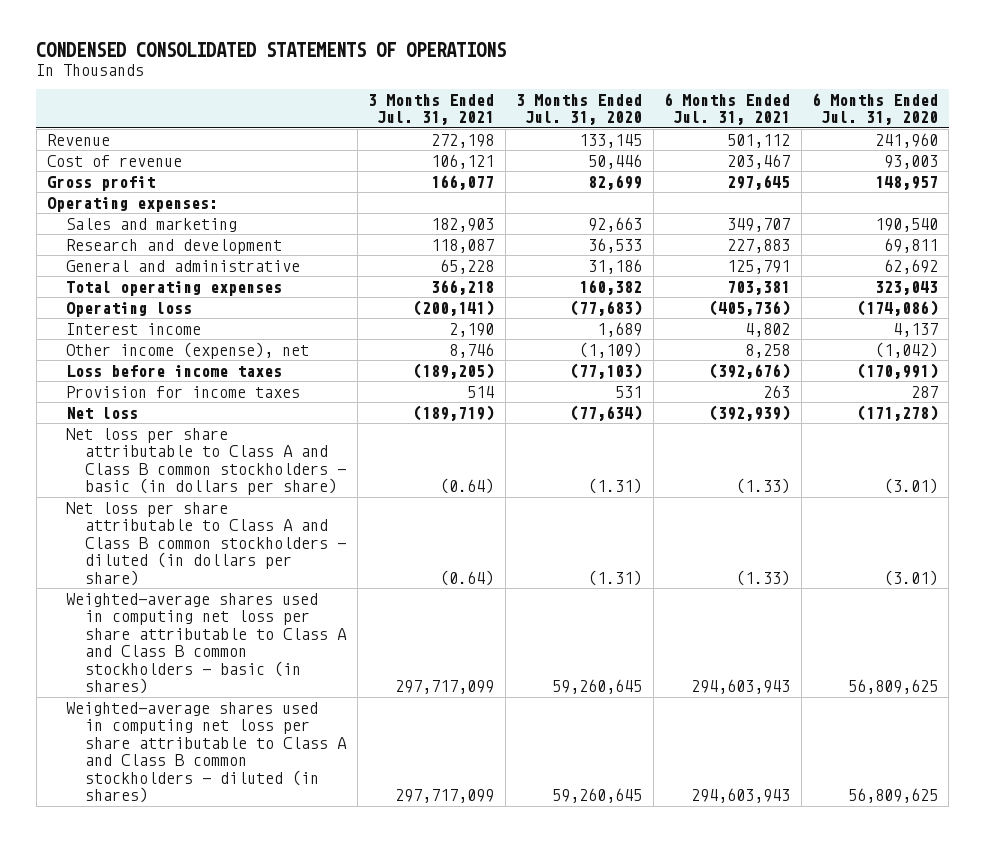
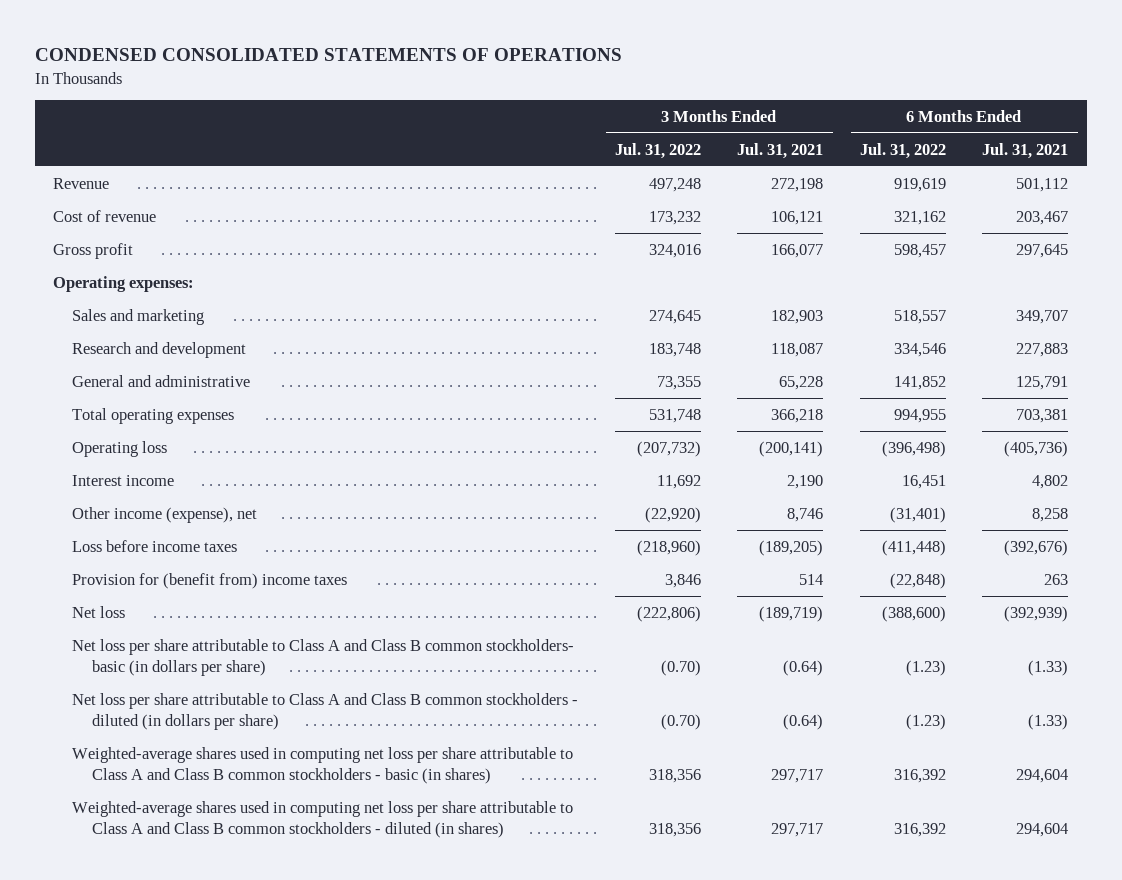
[516,93,643,126] 3 Months Ended Jul. 31, 2020 -> none
[811,92,938,126] 6 Months Ended Jul. 31, 2020 -> none
none -> [614,142,701,159] Jul. 31, 2022
none -> [859,142,946,159] Jul. 31, 2022
[66,385,301,398] Provision for income taxes -> [72,572,348,589] Provision for (benefit from) income taxes
[66,427,347,496] Net loss per share attributable to Class A and Class B common stockholders - basic (in dollars per share) -> [72,638,575,677] Net loss per share attributable to Class A and Class B common stockholders- basic (in dollars per share)
[395,680,495,695] 297,717,099 -> [771,769,824,784] 297,717
[691,679,791,695] 294,603,943 -> [1016,769,1069,784] 294,604
[395,789,495,804] 297,717,099 -> [771,823,824,838] 297,717
[691,788,791,804] 294,603,943 -> [1016,823,1069,838] 294,604

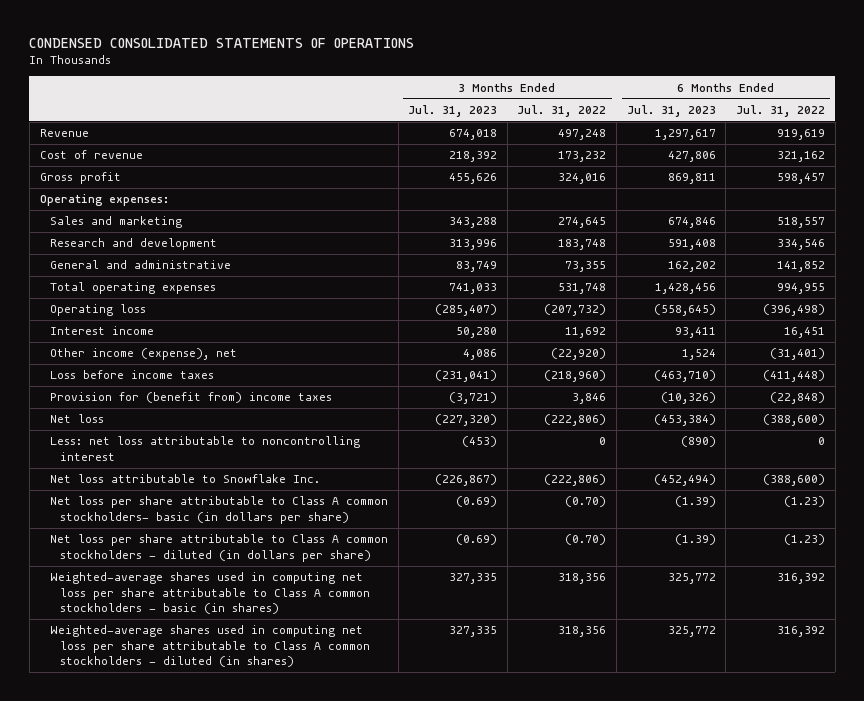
[737,142,824,159] Jul. 31, 2021 -> none
[982,142,1069,159] Jul. 31, 2021 -> none
none -> [408,104,498,117] Jul. 31, 2023
none -> [626,104,716,117] Jul. 31, 2023
none -> [49,436,360,461] Less: net loss attributable to noncontrolling interest
none -> [49,474,320,484] Net loss attributable to Snowflake Inc.
[72,638,575,677] Net loss per share attributable to Class A and Class B common stockholders- basic (in dollars per share) -> [49,496,388,524] Net loss per share attributable to Class A common stockholders- basic (in dollars per share)
[72,692,579,731] Net loss per share attributable to Class A and Class B common stockholders - diluted (in dollars per share) -> [49,534,388,562] Net loss per share attributable to Class A common stockholders - diluted (in dollars per share)
[72,746,574,785] Weighted-average shares used in computing net loss per share attributable to Class A and Class B common stockholders - basic (in shares) -> [49,572,371,615] Weighted-average shares used in computing net loss per share attributable to Class A common stockholders - basic (in shares)
[72,800,574,839] Weighted-average shares used in computing net loss per share attributable to Class A and Class B common stockholders - diluted (in shares) -> [49,625,371,668] Weighted-average shares used in computing net loss per share attributable to Class A common stockholders - diluted (in shares)

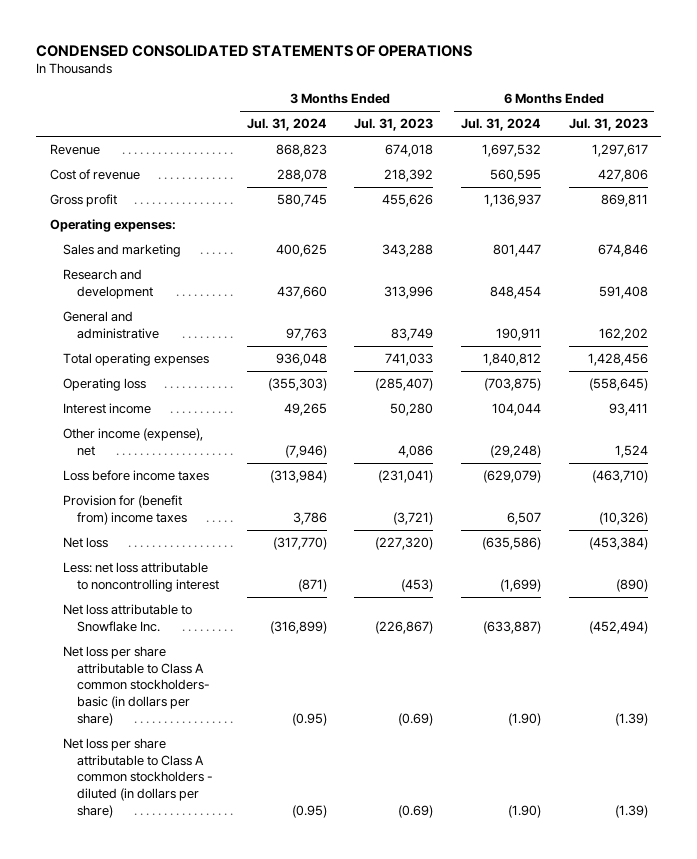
[517,104,607,117] Jul. 31, 2022 -> none
[735,104,825,117] Jul. 31, 2022 -> none
none -> [246,118,327,132] Jul. 31, 2024
none -> [460,118,541,132] Jul. 31, 2024
[49,572,371,615] Weighted-average shares used in computing net loss per share attributable to Class A common stockholders - basic (in shares) -> none
[49,625,371,668] Weighted-average shares used in computing net loss per share attributable to Class A common stockholders - diluted (in shares) -> none

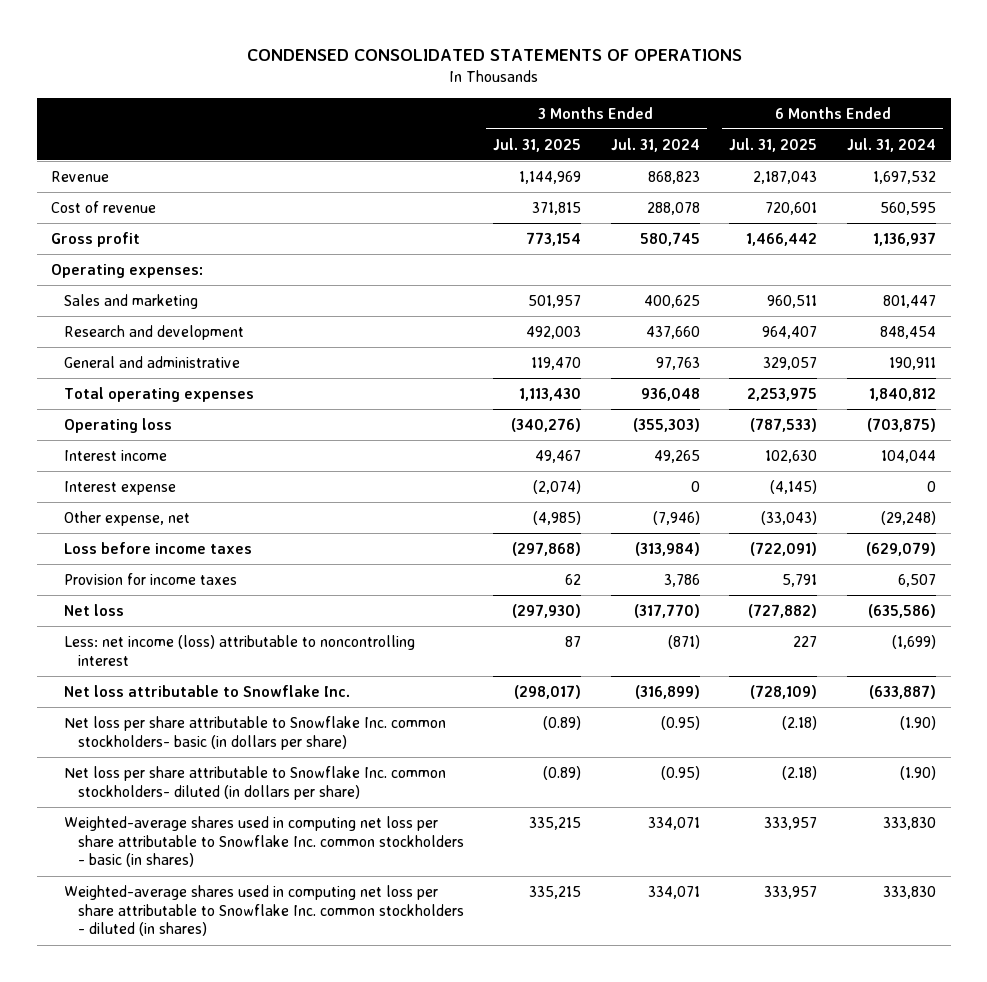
[354,118,434,132] Jul. 31, 2023 -> none
[568,118,648,132] Jul. 31, 2023 -> none
none -> [493,137,582,152] Jul. 31, 2025
none -> [729,137,818,152] Jul. 31, 2025
none -> [64,480,177,495] Interest expense
[63,428,204,456] Other income (expense), net -> [64,510,191,526] Other expense, net
[63,495,188,525] Provision for (benefit from) income taxes -> [64,572,238,585] Provision for income taxes
[63,562,220,592] Less: net loss attributable to noncontrolling interest -> [64,634,416,666] Less: net income (loss) attributable to noncontrolling interest
[63,646,211,726] Net loss per share attributable to Class A common stockholders- basic (in dollars per share) -> [64,715,447,750] Net loss per share attributable to Snowflake Inc. common stockholders- basic (in dollars per share)
[63,738,214,818] Net loss per share attributable to Class A common stockholders - diluted (in dollars per share) -> [64,765,447,800] Net loss per share attributable to Snowflake Inc. common stockholders- diluted (in dollars per share)
none -> [64,815,464,868] Weighted-average shares used in computing net loss per share attributable to Snowflake Inc. common stockholders - basic (in shares)
none -> [64,884,464,937] Weighted-average shares used in computing net loss per share attributable to Snowflake Inc. common stockholders - diluted (in shares)

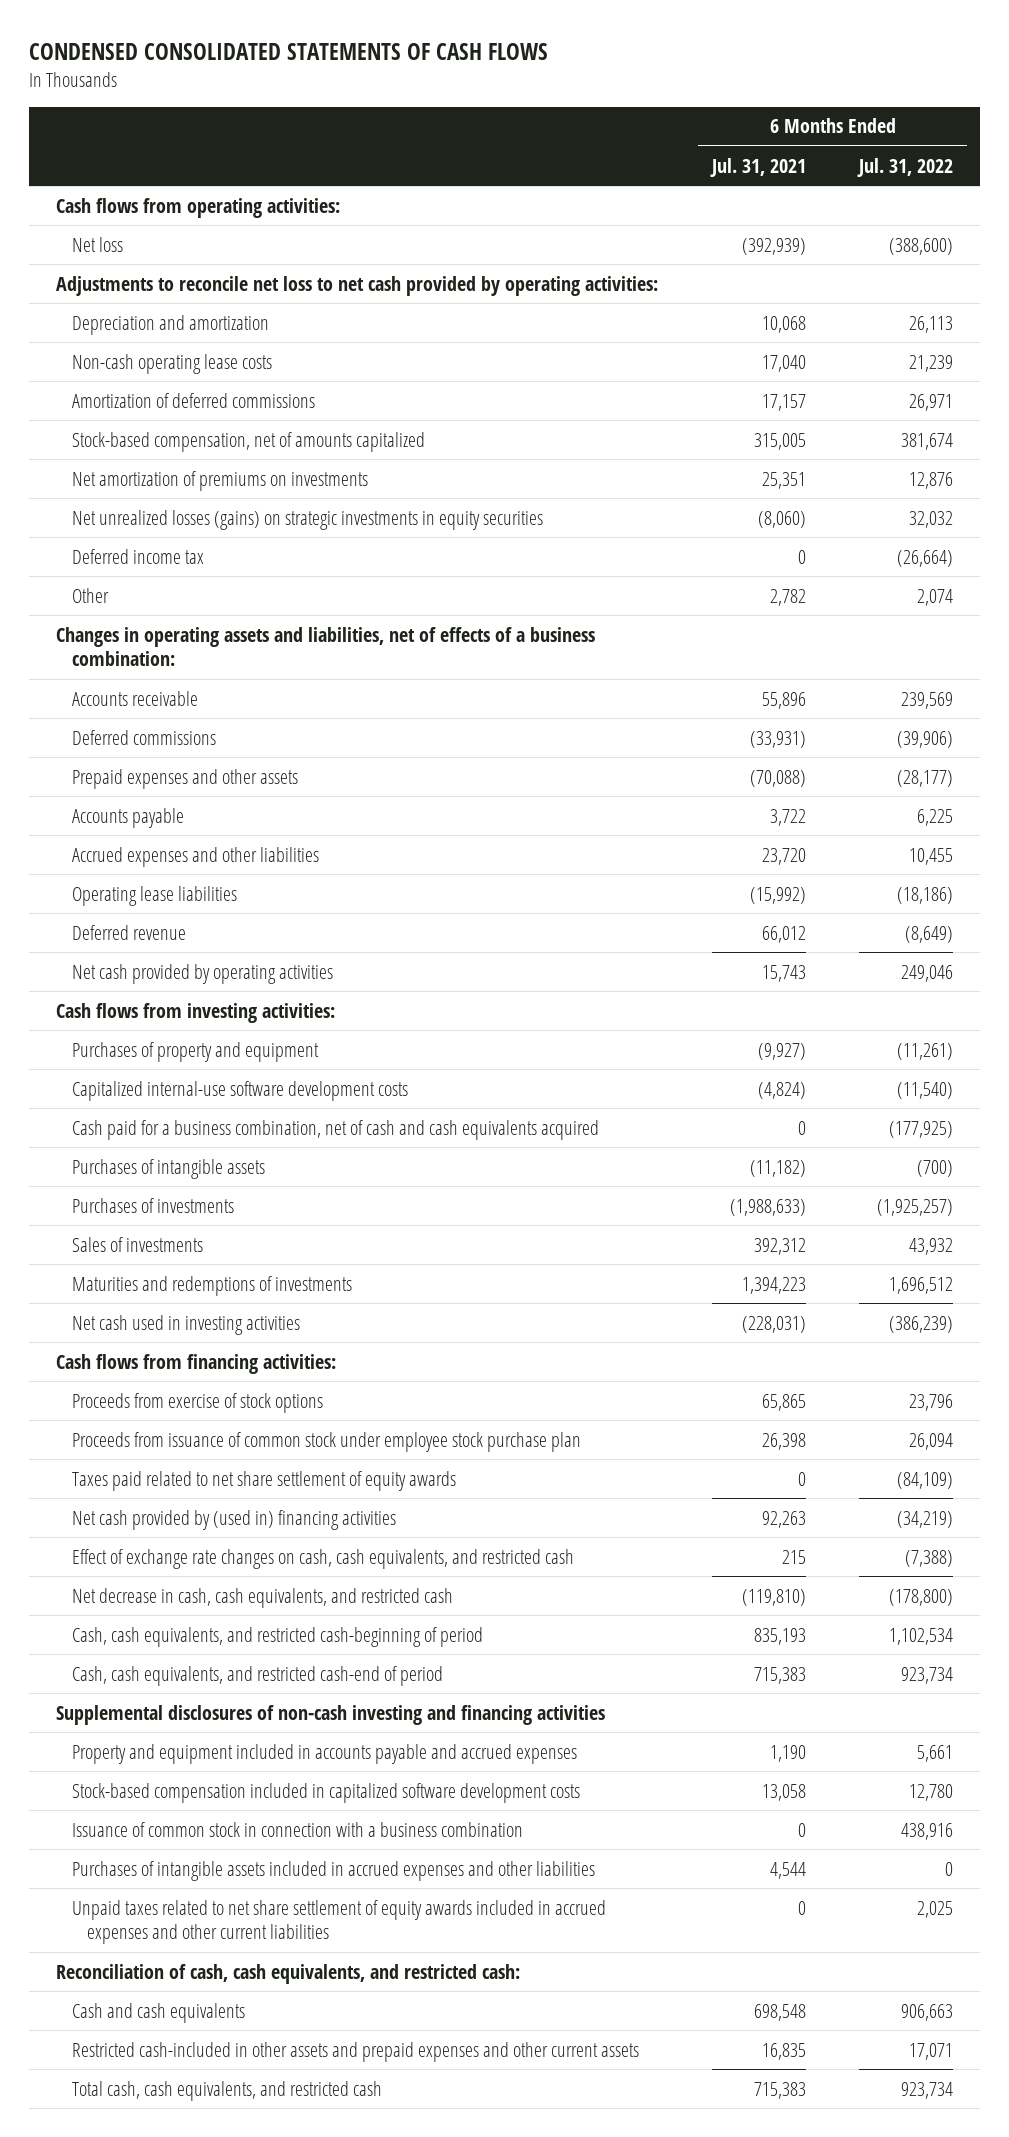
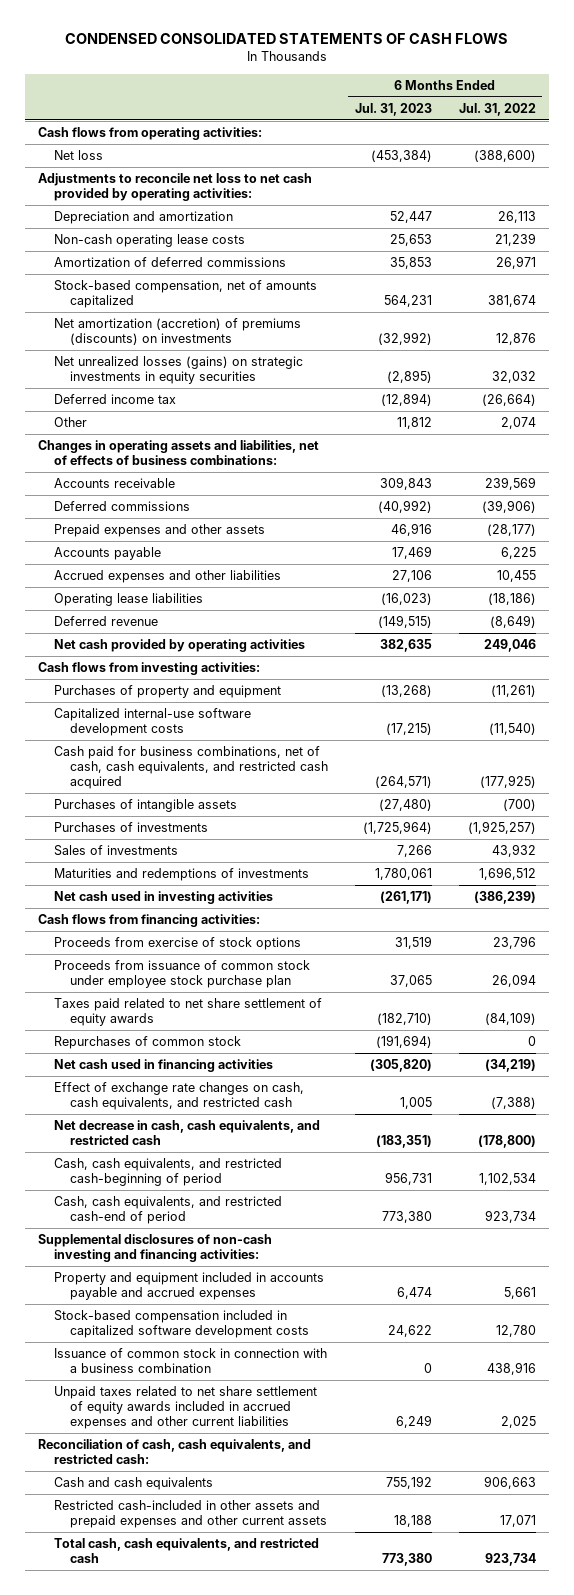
[709,157,806,177] Jul. 31, 2021 -> none
none -> [354,102,432,116] Jul. 31, 2023
[71,470,368,491] Net amortization of premiums on investments -> [54,318,302,346] Net amortization (accretion) of premiums (discounts) on investments
[56,626,596,667] Changes in operating assets and liabilities, net of effects of a business combination: -> [38,440,320,466] Changes in operating assets and liabilities, net of effects of business combinations:
[71,1119,599,1140] Cash paid for a business combination, net of cash and cash equivalents acquired -> [54,746,329,790] Cash paid for business combinations, net of cash, cash equivalents, and restricted cash acquired
none -> [54,1036,242,1050] Repurchases of common stock
[71,1509,396,1530] Net cash provided by (used in) financing activities -> [54,1059,274,1073] Net cash used in financing activities
[56,1704,606,1725] Supplemental disclosures of non-cash investing and financing activities -> [38,1234,273,1263] Supplemental disclosures of non-cash investing and financing activities:
[71,1860,595,1881] Purchases of intangible assets included in accrued expenses and other liabilities -> none

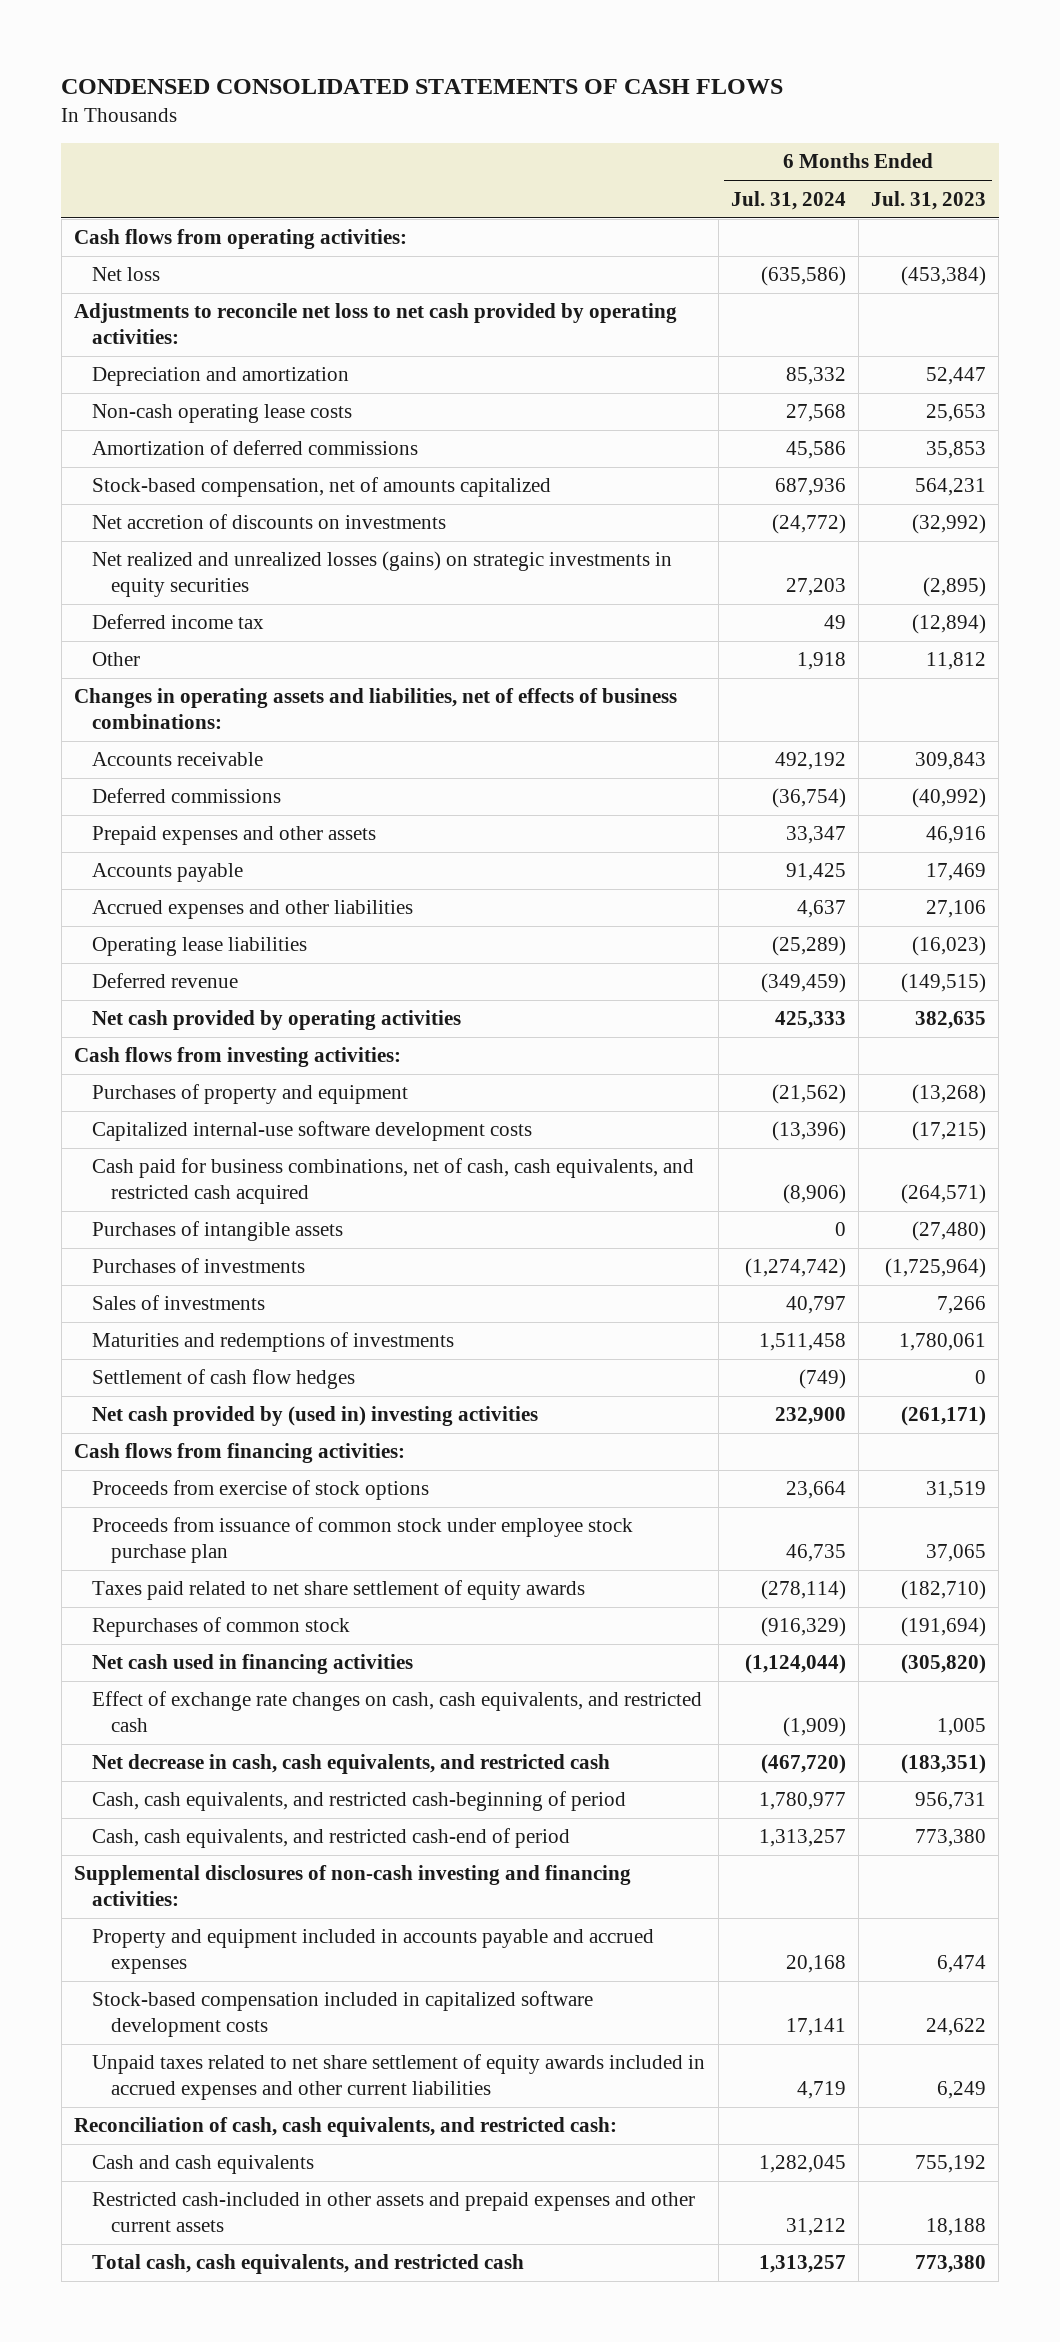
[458,102,536,116] Jul. 31, 2022 -> none
none -> [730,190,846,210] Jul. 31, 2024
[54,318,302,346] Net amortization (accretion) of premiums (discounts) on investments -> [92,514,447,530] Net accretion of discounts on investments
[54,356,304,385] Net unrealized losses (gains) on strategic investments in equity securities -> [92,551,673,598] Net realized and unrealized losses (gains) on strategic investments in equity securities
none -> [92,1369,356,1390] Settlement of cash flow hedges
[54,891,274,905] Net cash used in investing activities -> [92,1406,539,1427] Net cash provided by (used in) investing activities
[54,1348,328,1374] Issuance of common stock in connection with a business combination -> none

